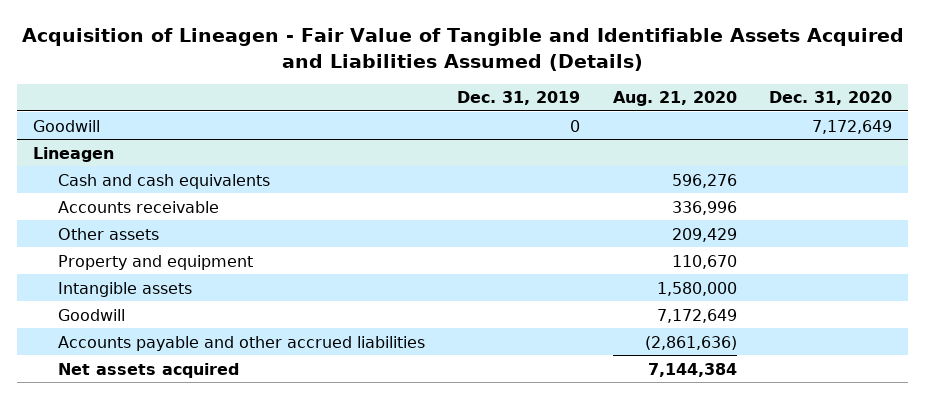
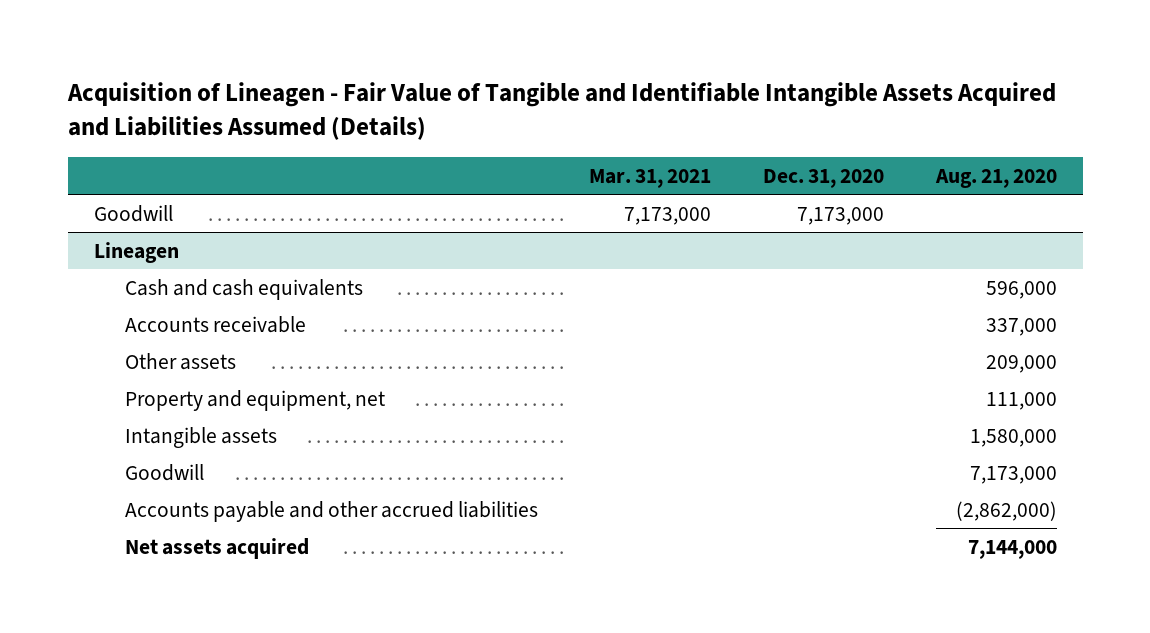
[21,28,904,71] Acquisition of Lineagen - Fair Value of Tangible and Identifiable Assets Acquired and Liabilities Assumed (Details) -> [66,82,1056,141] Acquisition of Lineagen - Fair Value of Tangible and Identifiable Intangible Assets Acquired and Liabilities Assumed (Details)
[457,91,581,106] Dec. 31, 2019 -> none
none -> [589,168,712,188] Mar. 31, 2021
[811,119,892,134] 7,172,649 -> [797,206,885,225] 7,173,000
[671,173,737,188] 596,276 -> [985,280,1057,299] 596,000
[671,200,737,215] 336,996 -> [985,317,1057,336] 337,000
[671,227,737,242] 209,429 -> [985,354,1057,373] 209,000
[58,254,254,270] Property and equipment -> [124,389,385,411] Property and equipment, net
[671,254,737,269] 110,670 -> [985,391,1057,410] 111,000
[656,308,737,323] 7,172,649 -> [969,465,1057,484] 7,173,000
[644,335,737,350] (2,861,636) -> [955,500,1057,521] (2,862,000)
[647,362,737,377] 7,144,384 -> [967,539,1057,559] 7,144,000

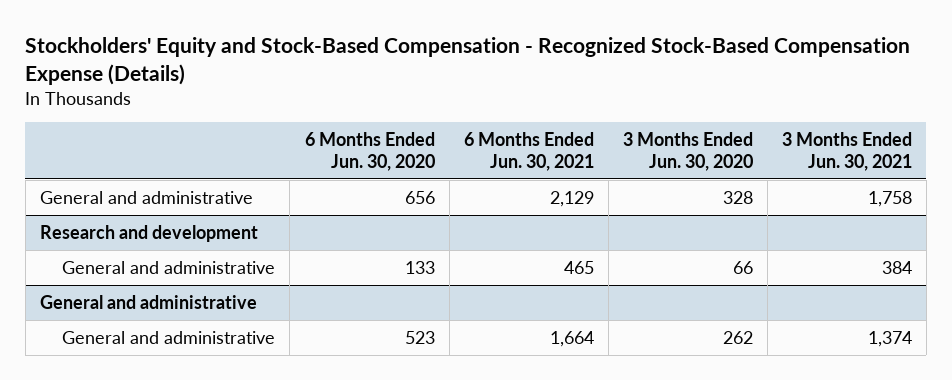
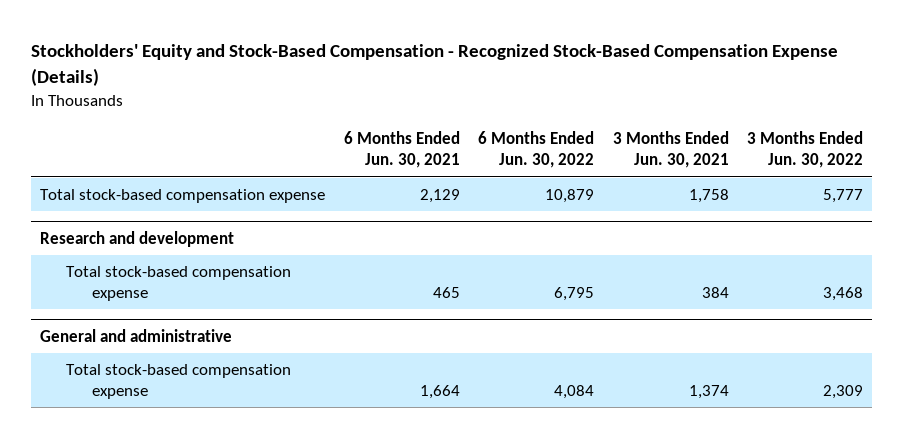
[304,132,435,171] 6 Months Ended Jun. 30, 2020 -> none
[622,132,753,171] 3 Months Ended Jun. 30, 2020 -> none
none -> [478,131,595,169] 6 Months Ended Jun. 30, 2022
none -> [747,131,864,169] 3 Months Ended Jun. 30, 2022
[39,190,253,204] General and administrative -> [40,189,326,204] Total stock-based compensation expense
[62,260,276,274] General and administrative -> [66,266,292,302] Total stock-based compensation expense
[62,330,276,344] General and administrative -> [66,364,292,400] Total stock-based compensation expense

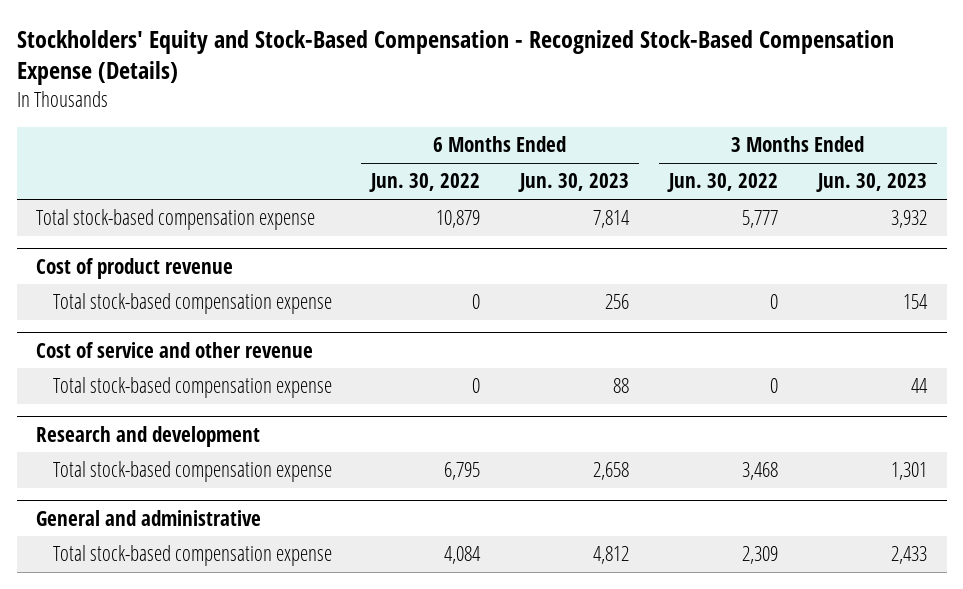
[343,131,460,169] 6 Months Ended Jun. 30, 2021 -> none
[612,131,729,169] 3 Months Ended Jun. 30, 2021 -> none
none -> [518,173,630,193] Jun. 30, 2023
none -> [815,173,927,193] Jun. 30, 2023
none -> [36,257,234,279] Cost of product revenue
none -> [52,293,332,315] Total stock-based compensation expense
none -> [36,341,314,358] Cost of service and other revenue
none -> [52,377,332,399] Total stock-based compensation expense

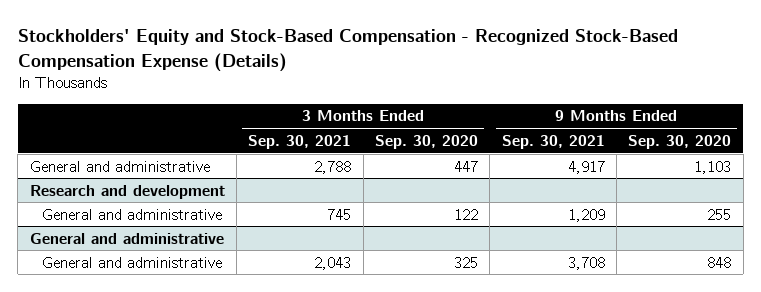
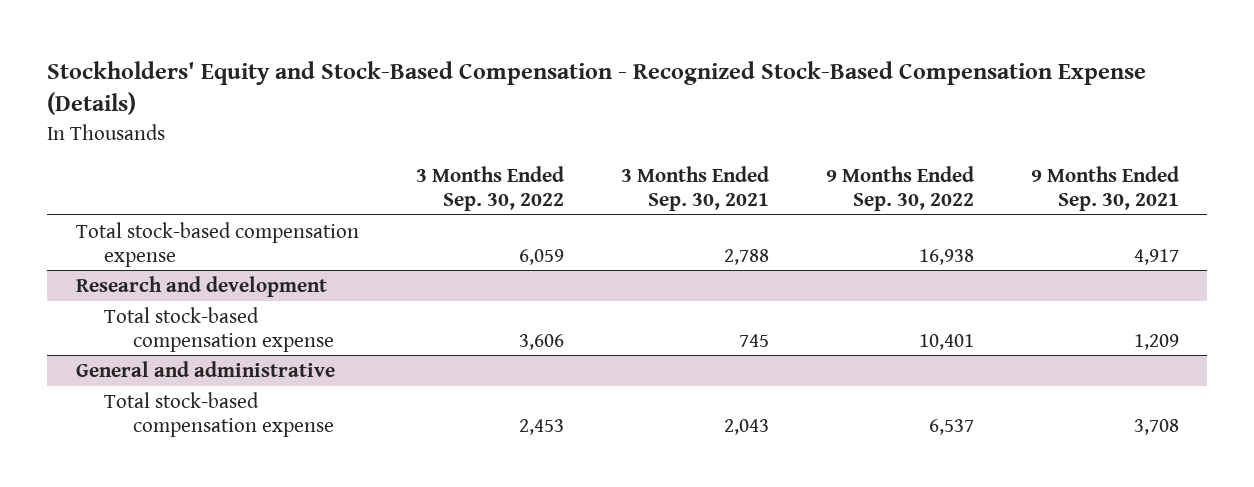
[374,134,478,149] Sep. 30, 2020 -> none
[628,134,732,149] Sep. 30, 2020 -> none
none -> [415,166,564,211] 3 Months Ended Sep. 30, 2022
none -> [825,166,974,211] 9 Months Ended Sep. 30, 2022
[29,160,210,172] General and administrative -> [75,221,359,267] Total stock-based compensation expense
[42,208,223,220] General and administrative -> [104,306,335,352] Total stock-based compensation expense
[42,256,223,268] General and administrative -> [104,391,335,437] Total stock-based compensation expense

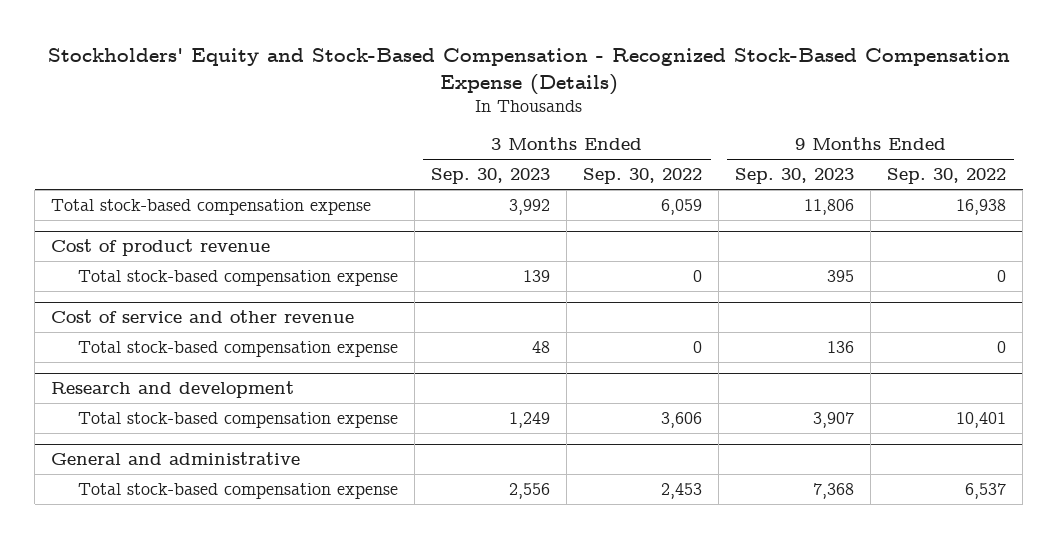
[620,166,769,211] 3 Months Ended Sep. 30, 2021 -> none
[1030,166,1179,211] 9 Months Ended Sep. 30, 2021 -> none
none -> [431,168,551,185] Sep. 30, 2023
none -> [735,168,855,185] Sep. 30, 2023
none -> [51,238,271,256] Cost of product revenue
none -> [78,269,399,286] Total stock-based compensation expense
none -> [51,309,355,323] Cost of service and other revenue
none -> [78,340,399,357] Total stock-based compensation expense

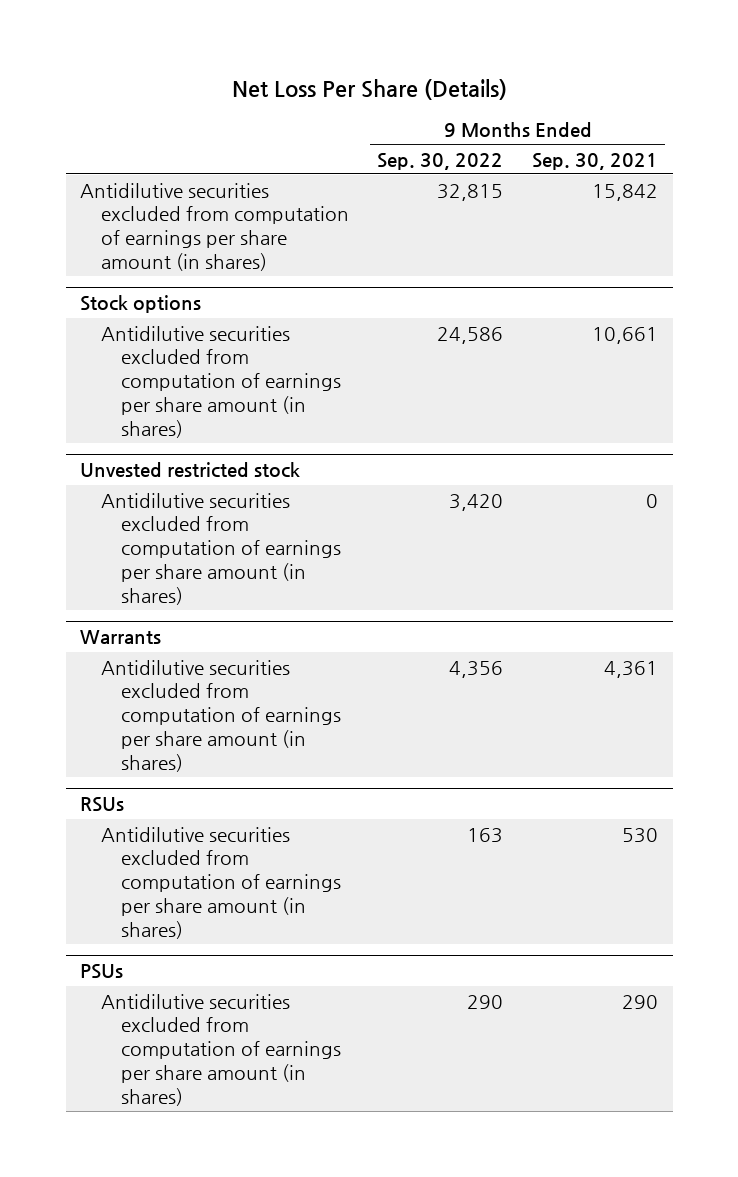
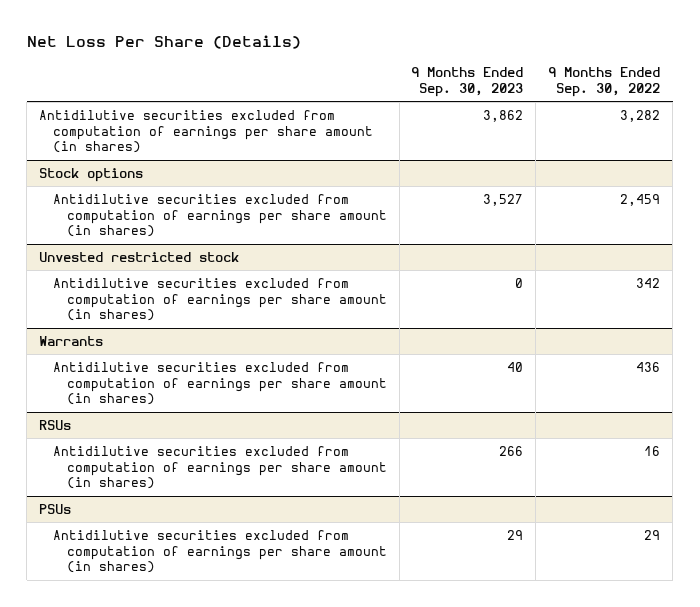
[532,152,659,170] Sep. 30, 2021 -> none
none -> [411,67,524,97] 9 Months Ended Sep. 30, 2023
[437,183,504,201] 32,815 -> [620,109,661,122] 3,282
[437,326,504,344] 24,586 -> [620,193,661,206] 2,459
[449,493,504,511] 3,420 -> [636,277,661,288] 342
[449,660,504,678] 4,356 -> [636,361,661,372] 436
[467,827,504,843] 163 -> [644,445,661,456] 16
[467,994,504,1009] 290 -> [644,529,661,540] 29

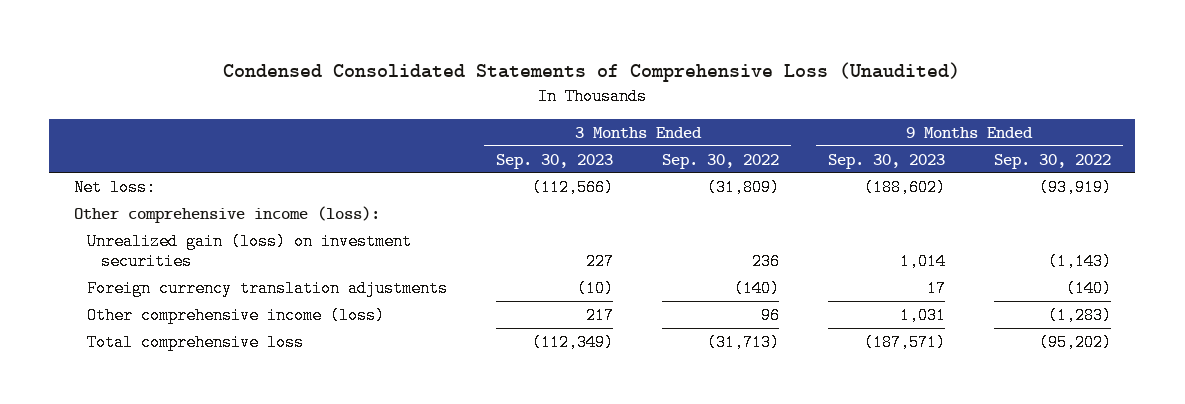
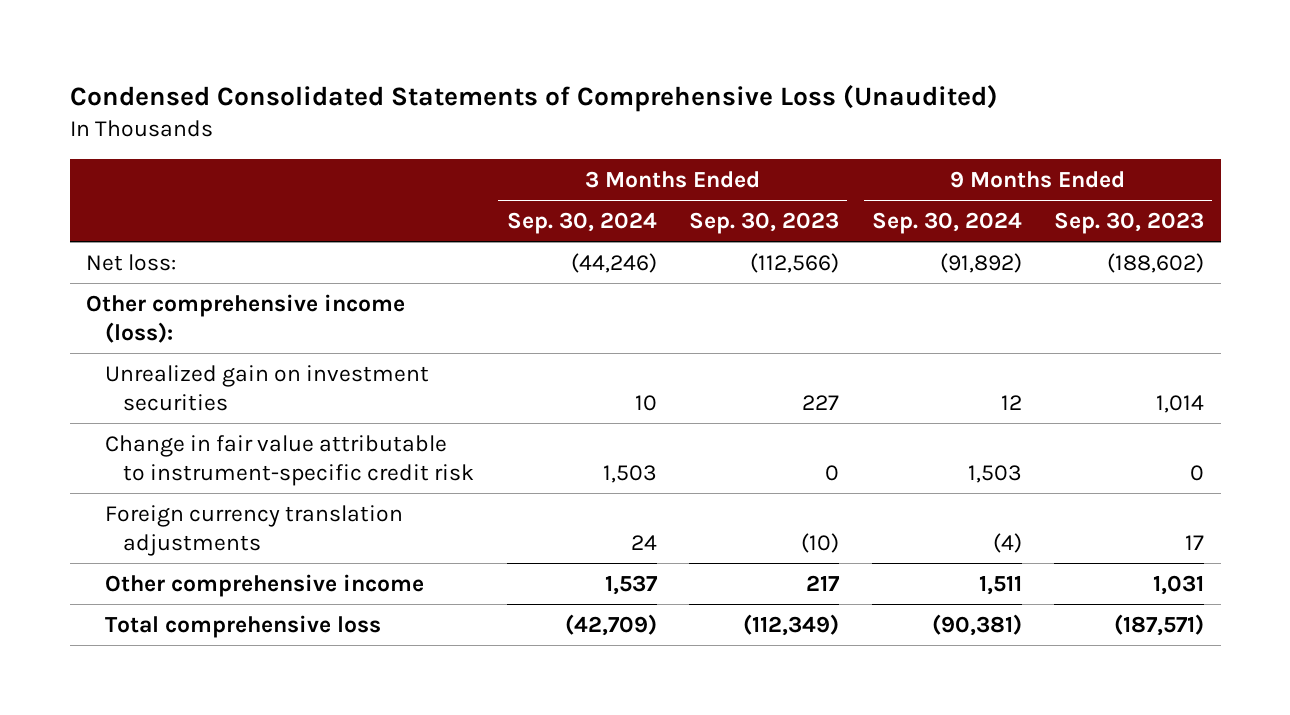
[661,153,779,169] Sep. 30, 2022 -> none
[993,153,1111,169] Sep. 30, 2022 -> none
none -> [506,211,657,234] Sep. 30, 2024
none -> [871,211,1022,234] Sep. 30, 2024
[87,232,413,271] Unrealized gain (loss) on investment securities -> [104,364,429,411] Unrealized gain on investment securities
none -> [104,434,475,486] Change in fair value attributable to instrument-specific credit risk
[87,306,386,324] Other comprehensive income (loss) -> [104,573,424,597] Other comprehensive income

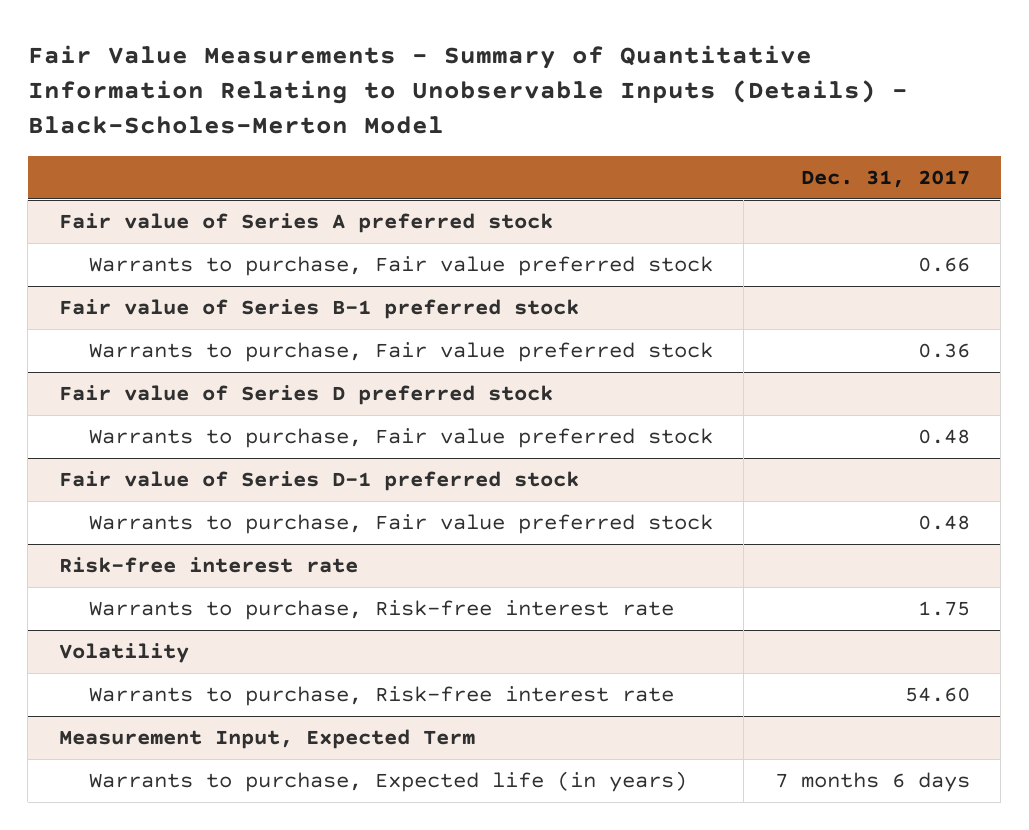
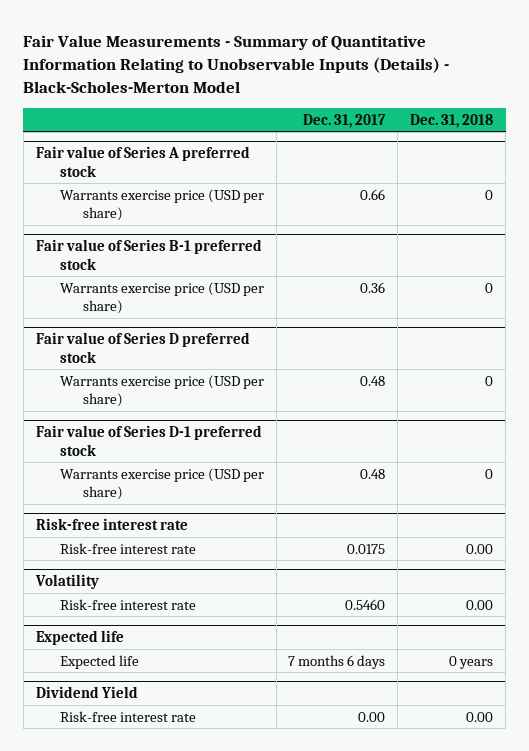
none -> [410,113,494,128] Dec. 31, 2018
[88,256,713,277] Warrants to purchase, Fair value preferred stock -> [59,188,264,222] Warrants exercise price (USD per share)
[88,342,713,363] Warrants to purchase, Fair value preferred stock -> [59,281,264,315] Warrants exercise price (USD per share)
[88,428,713,449] Warrants to purchase, Fair value preferred stock -> [59,374,264,408] Warrants exercise price (USD per share)
[88,514,713,535] Warrants to purchase, Fair value preferred stock -> [59,467,264,501] Warrants exercise price (USD per share)
[88,600,674,621] Warrants to purchase, Risk-free interest rate -> [59,542,196,554] Risk-free interest rate
[917,601,970,617] 1.75 -> [347,543,386,554] 0.0175
[88,686,674,707] Warrants to purchase, Risk-free interest rate -> [59,598,196,610] Risk-free interest rate
[904,687,970,703] 54.60 -> [345,598,386,610] 0.5460
[58,729,475,750] Measurement Input, Expected Term -> [35,630,124,646] Expected life
[88,771,687,793] Warrants to purchase, Expected life (in years) -> [59,654,139,669] Expected life
none -> [35,686,138,699] Dividend Yield
none -> [59,710,196,722] Risk-free interest rate

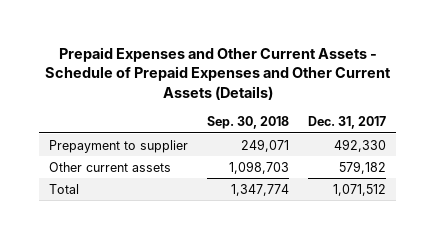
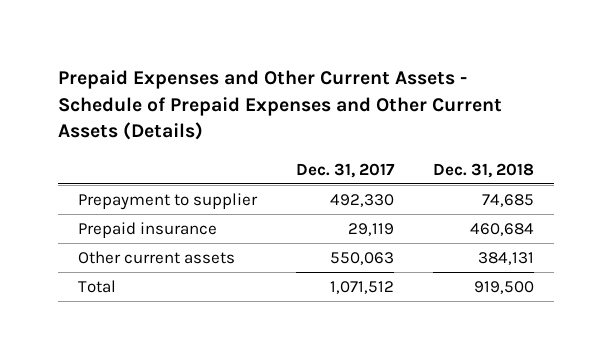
[207,116,290,130] Sep. 30, 2018 -> none
none -> [433,162,535,178] Dec. 31, 2018
none -> [77,222,217,239] Prepaid insurance
[339,160,387,174] 579,182 -> [329,252,394,266] 550,063

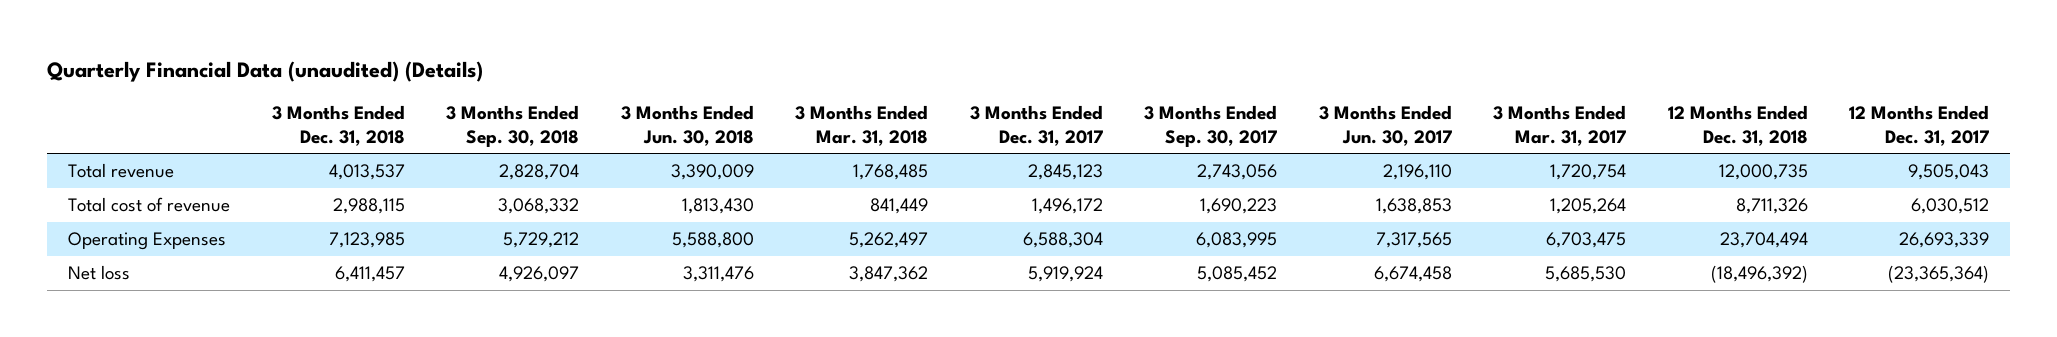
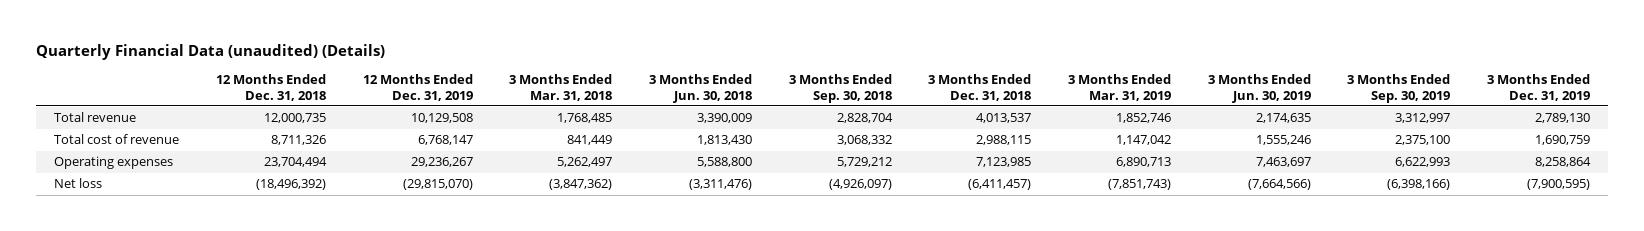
[969,105,1103,146] 3 Months Ended Dec. 31, 2017 -> none
[1144,105,1278,147] 3 Months Ended Sep. 30, 2017 -> none
[1318,105,1452,146] 3 Months Ended Jun. 30, 2017 -> none
[1493,105,1627,146] 3 Months Ended Mar. 31, 2017 -> none
[1849,105,1990,146] 12 Months Ended Dec. 31, 2017 -> none
none -> [362,74,473,101] 12 Months Ended Dec. 31, 2019
none -> [1068,74,1172,101] 3 Months Ended Mar. 31, 2019
none -> [1207,74,1311,103] 3 Months Ended Jun. 30, 2019
none -> [1347,74,1451,103] 3 Months Ended Sep. 30, 2019
none -> [1487,74,1591,101] 3 Months Ended Dec. 31, 2019
[67,232,226,251] Operating Expenses -> [54,156,174,170] Operating expenses
[334,266,405,283] 6,411,457 -> [968,179,1032,191] (6,411,457)
[499,266,580,283] 4,926,097 -> [828,179,892,191] (4,926,097)
[682,266,754,283] 3,311,476 -> [688,179,752,191] (3,311,476)
[849,266,929,283] 3,847,362 -> [549,179,613,191] (3,847,362)

